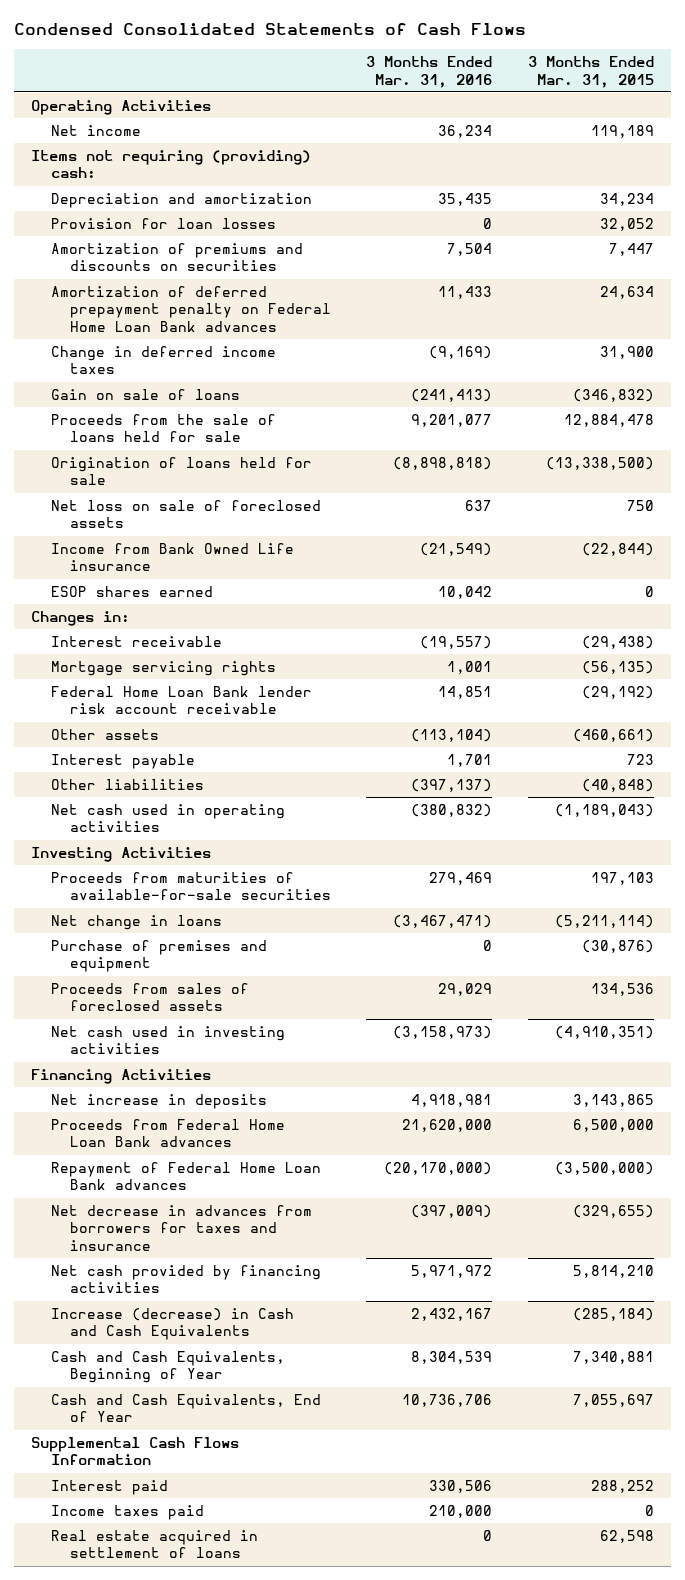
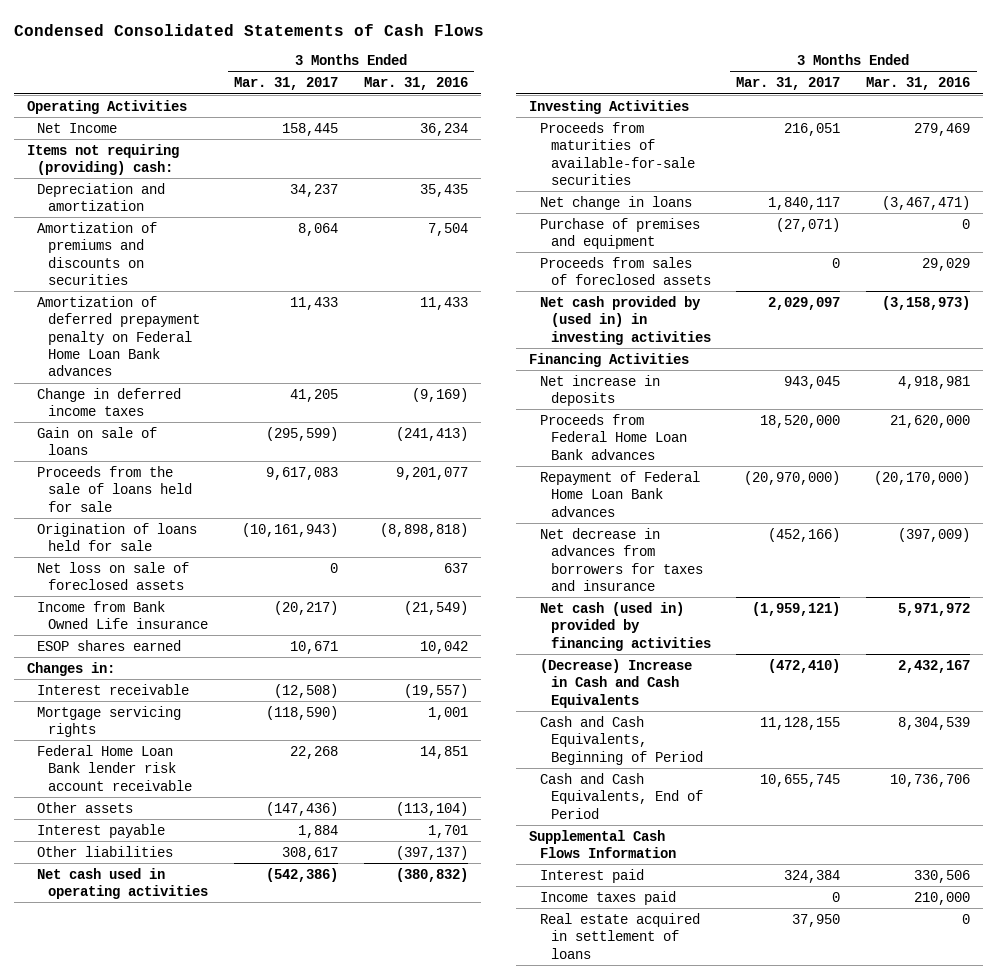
[527,56,654,88] 3 Months Ended Mar. 31, 2015 -> none
none -> [234,77,339,91] Mar. 31, 2017
[50,124,141,136] Net income -> [37,122,118,133] Net Income
[50,217,276,229] Provision for loan losses -> none
[50,1025,285,1055] Net cash used in investing activities -> [539,295,711,345] Net cash provided by (used in) in investing activities
[50,1264,321,1294] Net cash provided by financing activities -> [539,601,711,651] Net cash (used in) provided by financing activities
[50,1307,294,1341] Increase (decrease) in Cash and Cash Equivalents -> [539,658,692,708] (Decrease) Increase in Cash and Cash Equivalents
[50,1350,285,1384] Cash and Cash Equivalents, Beginning of Year -> [539,715,703,765] Cash and Cash Equivalents, Beginning of Period
[50,1393,321,1423] Cash and Cash Equivalents, End of Year -> [539,772,703,819] Cash and Cash Equivalents, End of Period

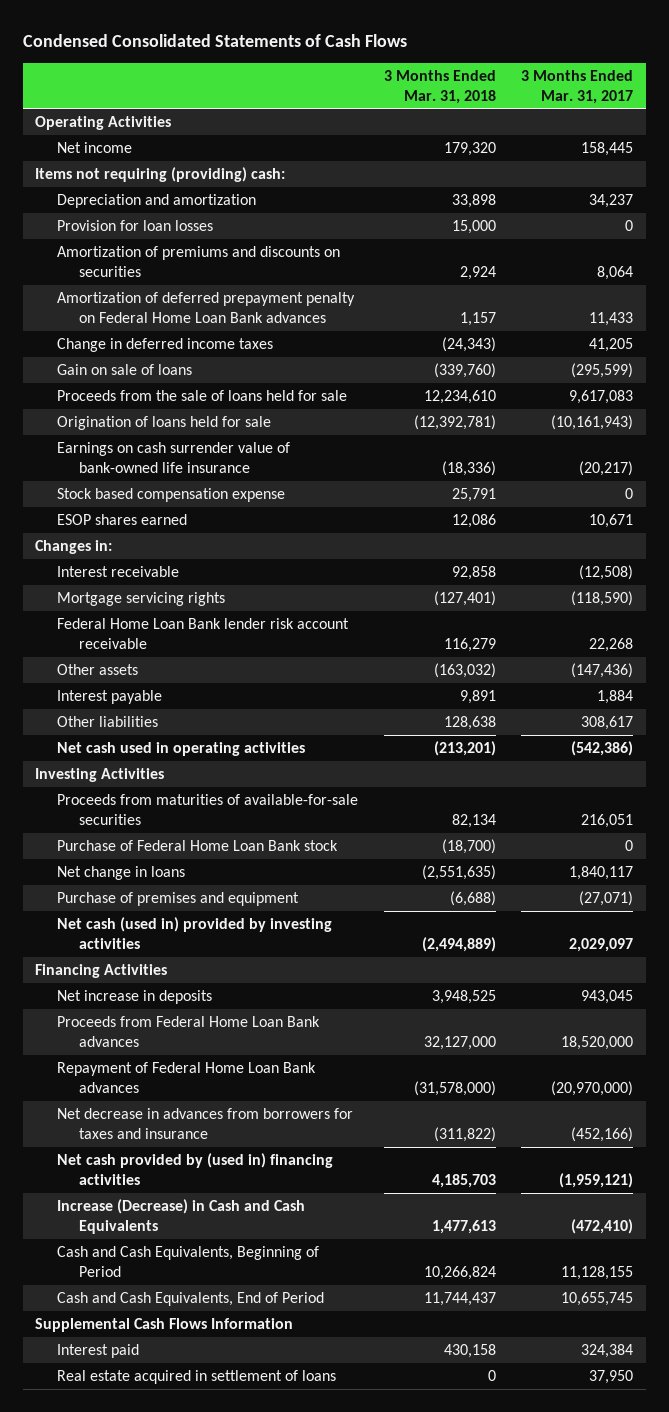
[363,77,468,91] Mar. 31, 2016 -> none
none -> [383,69,496,104] 3 Months Ended Mar. 31, 2018
[37,122,118,133] Net Income -> [57,142,133,154] Net income
none -> [57,220,214,232] Provision for loan losses
[37,561,190,591] Net loss on sale of foreclosed assets -> none
[37,600,209,630] Income from Bank Owned Life insurance -> [57,442,291,473] Earnings on cash surrender value of bank-owned life insurance
none -> [57,488,286,503] Stock based compensation expense
none -> [57,840,339,852] Purchase of Federal Home Loan Bank stock
[539,256,711,286] Proceeds from sales of foreclosed assets -> none
[539,295,711,345] Net cash provided by (used in) in investing activities -> [57,917,333,949] Net cash (used in) provided by investing activities
[539,601,711,651] Net cash (used in) provided by financing activities -> [57,1153,334,1185] Net cash provided by (used in) financing activities
[539,658,692,708] (Decrease) Increase in Cash and Cash Equivalents -> [57,1199,306,1234] Increase (Decrease) in Cash and Cash Equivalents
[539,890,676,905] Income taxes paid -> none

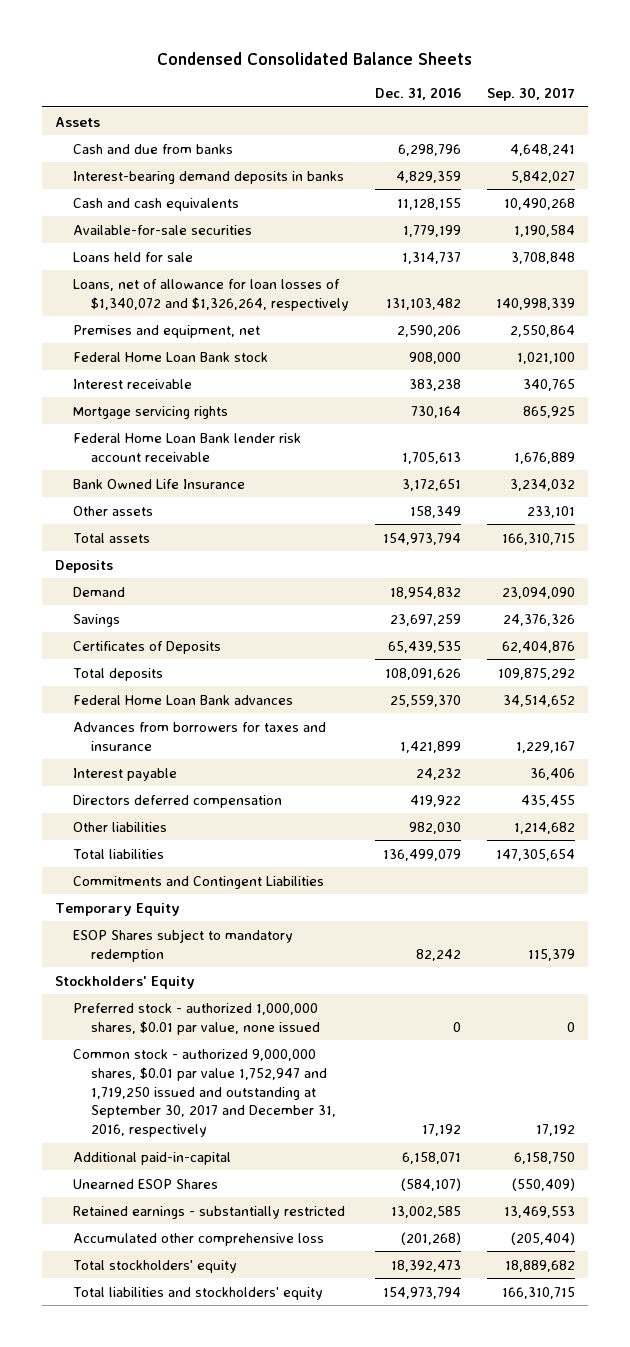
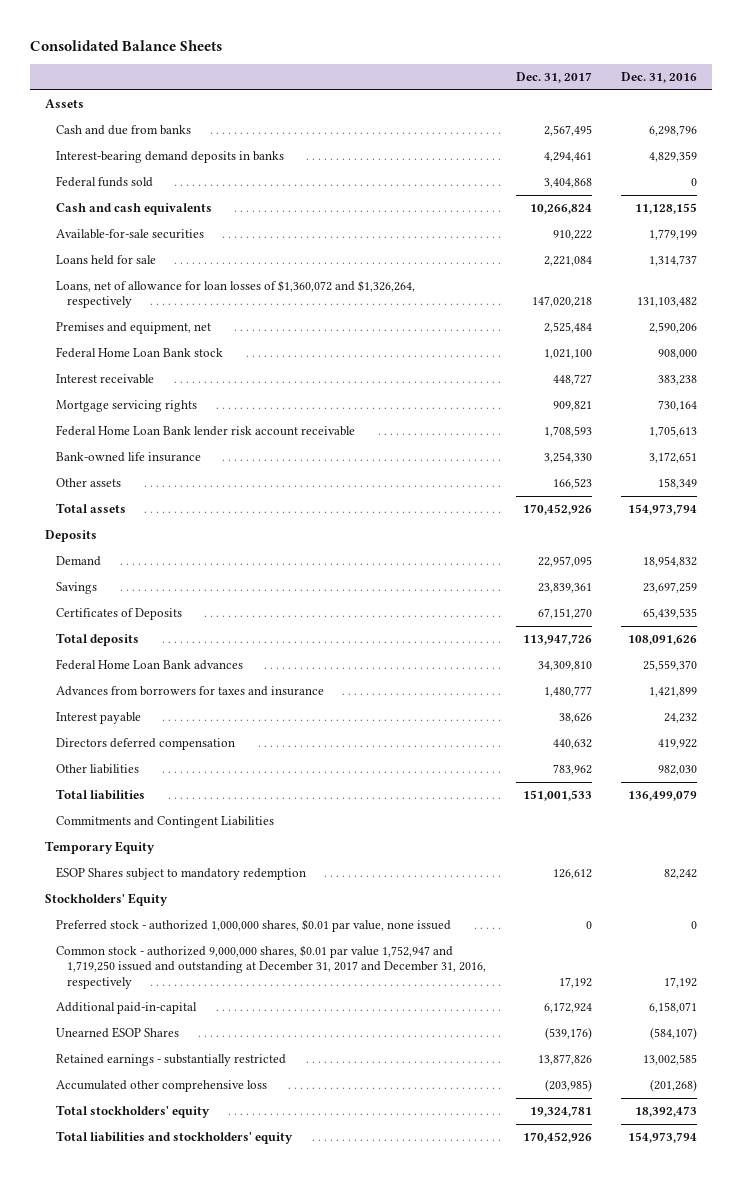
[156,51,472,65] Condensed Consolidated Balance Sheets -> [30,39,223,51] Consolidated Balance Sheets
[486,87,575,102] Sep. 30, 2017 -> none
none -> [515,72,592,84] Dec. 31, 2017
none -> [56,176,154,188] Federal funds sold
[72,278,349,311] Loans, net of allowance for loan losses of $1,340,072 and $1,326,264, respectively -> [56,280,416,309] Loans, net of allowance for loan losses of $1,360,072 and $1,326,264, respectively
[72,478,245,489] Bank Owned Life Insurance -> [56,452,202,463] Bank-owned life insurance
[72,1048,336,1138] Common stock - authorized 9,000,000 shares, $0.01 par value 1,752,947 and 1,719,250 issued and outstanding at September 30, 2017 and December 31, 2016, respectively -> [56,945,487,989] Common stock - authorized 9,000,000 shares, $0.01 par value 1,752,947 and 1,719,250 issued and outstanding at December 31, 2017 and December 31, 2016, respectively

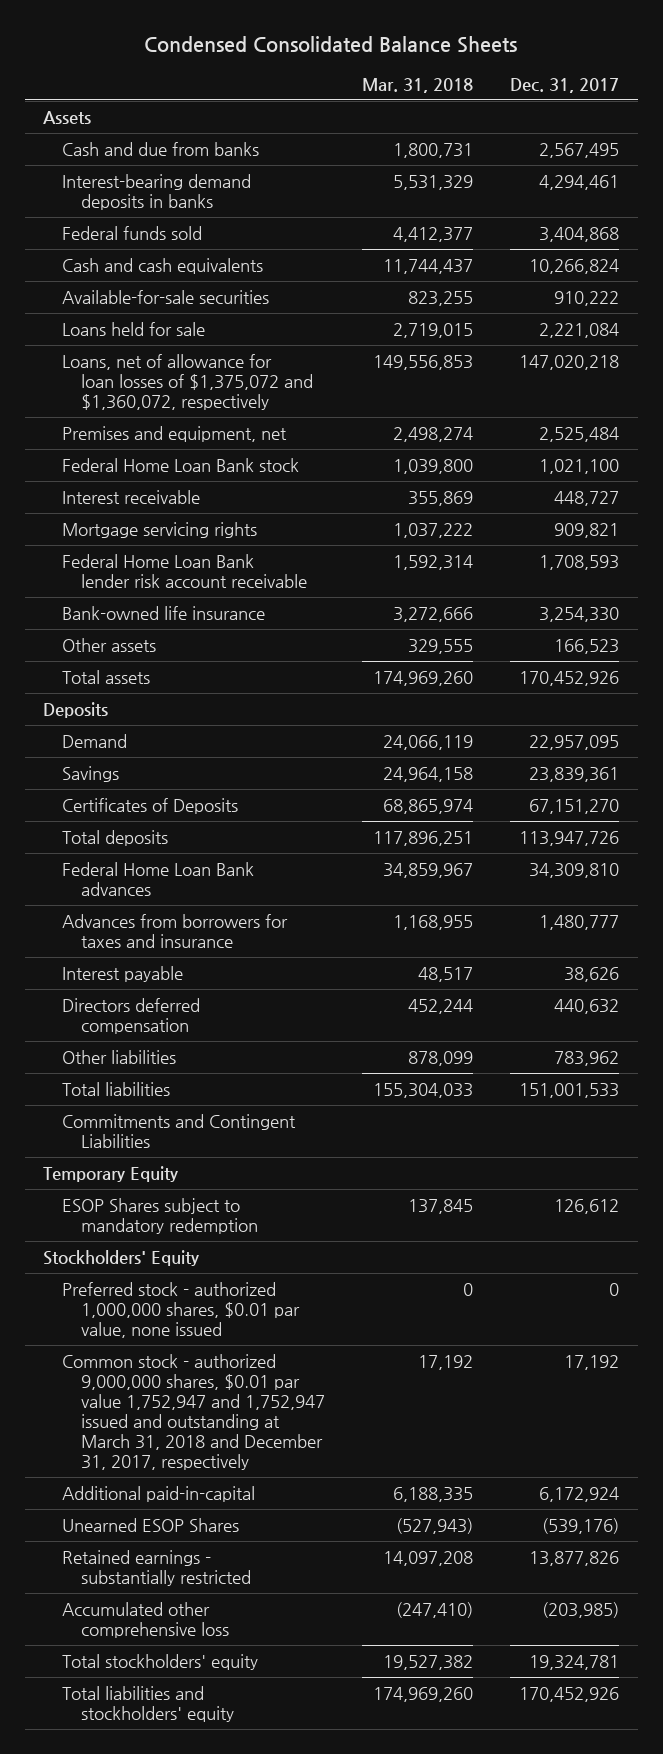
[30,39,223,51] Consolidated Balance Sheets -> [144,36,518,54] Condensed Consolidated Balance Sheets
[621,72,698,84] Dec. 31, 2016 -> none
none -> [362,77,474,93] Mar. 31, 2018
[56,280,416,309] Loans, net of allowance for loan losses of $1,360,072 and $1,326,264, respectively -> [62,353,314,411] Loans, net of allowance for loan losses of $1,375,072 and $1,360,072, respectively
[56,945,487,989] Common stock - authorized 9,000,000 shares, $0.01 par value 1,752,947 and 1,719,250 issued and outstanding at December 31, 2017 and December 31, 2016, respectively -> [62,1353,326,1471] Common stock - authorized 9,000,000 shares, $0.01 par value 1,752,947 and 1,752,947 issued and outstanding at March 31, 2018 and December 31, 2017, respectively

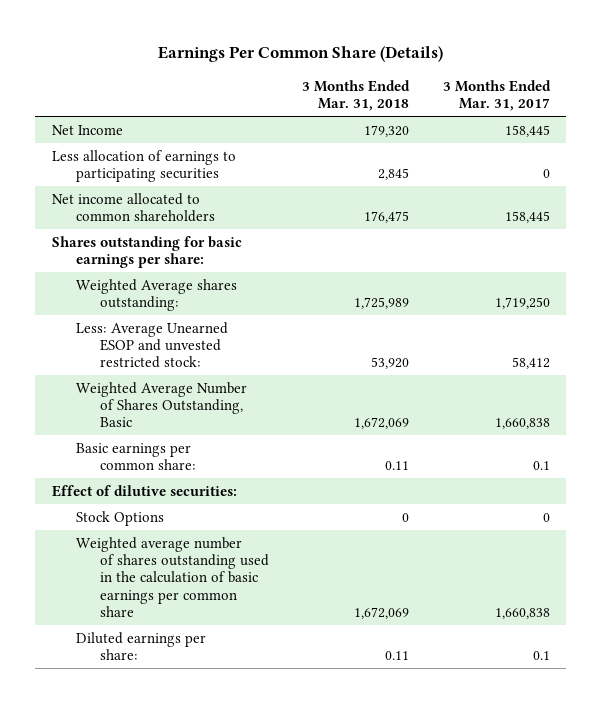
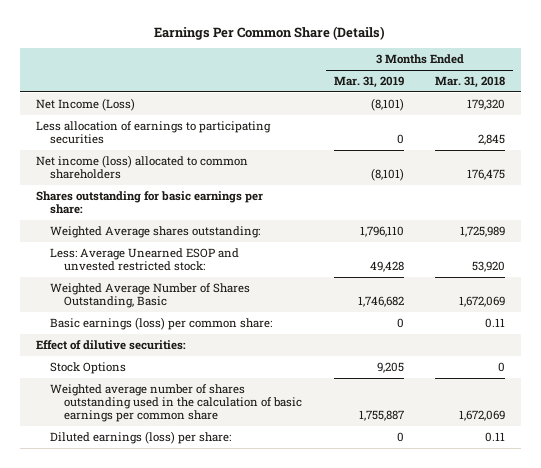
[442,79,551,112] 3 Months Ended Mar. 31, 2017 -> none
none -> [333,75,404,88] Mar. 31, 2019
[51,124,123,135] Net Income -> [35,97,135,111] Net Income (Loss)
[51,192,215,223] Net income allocated to common shareholders -> [35,154,248,179] Net income (loss) allocated to common shareholders
[75,442,196,471] Basic earnings per common share: -> [49,316,272,330] Basic earnings (loss) per common share:
[75,631,206,661] Diluted earnings per share: -> [49,430,231,444] Diluted earnings (loss) per share:

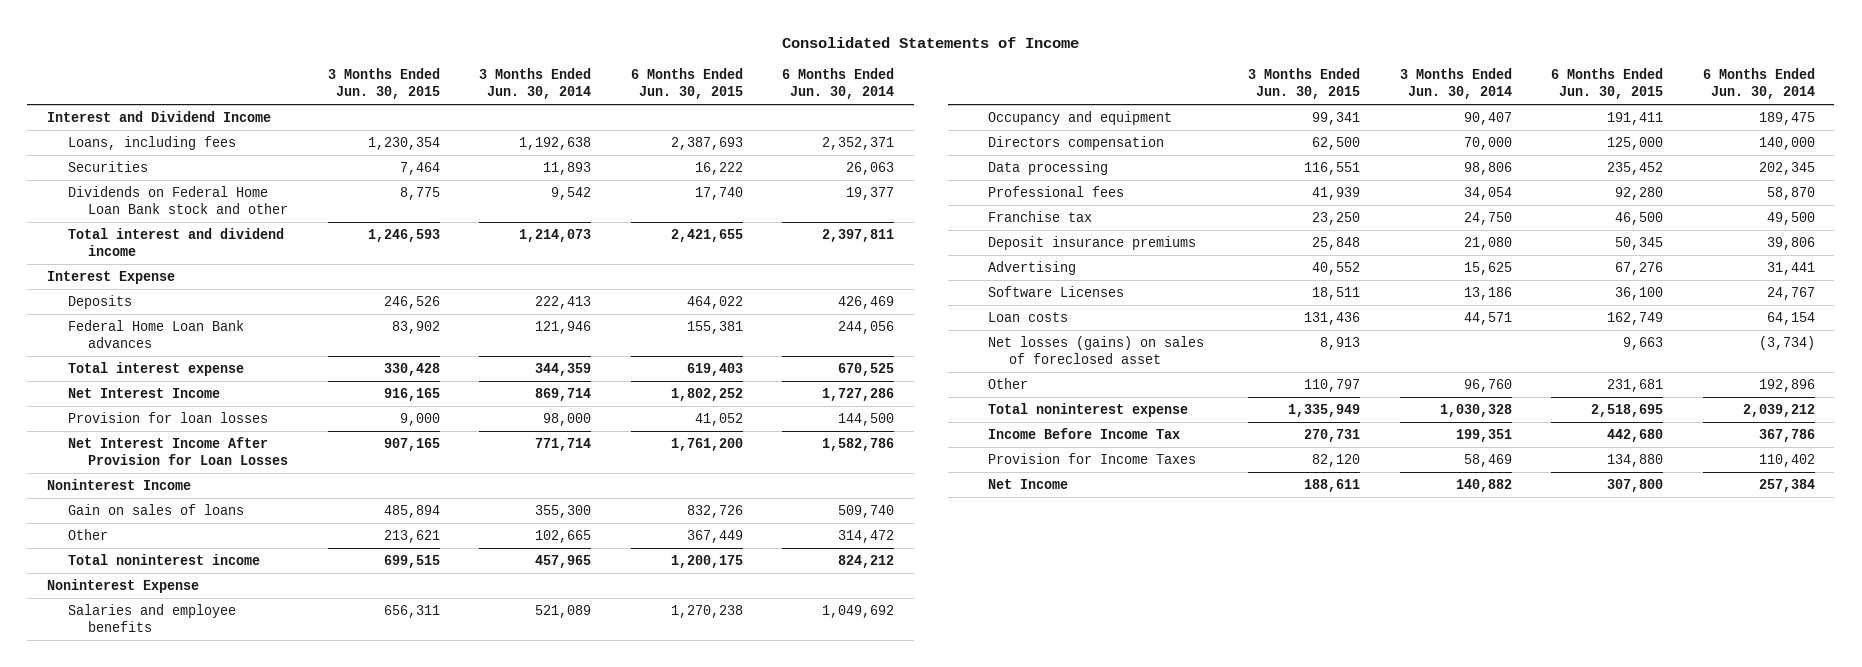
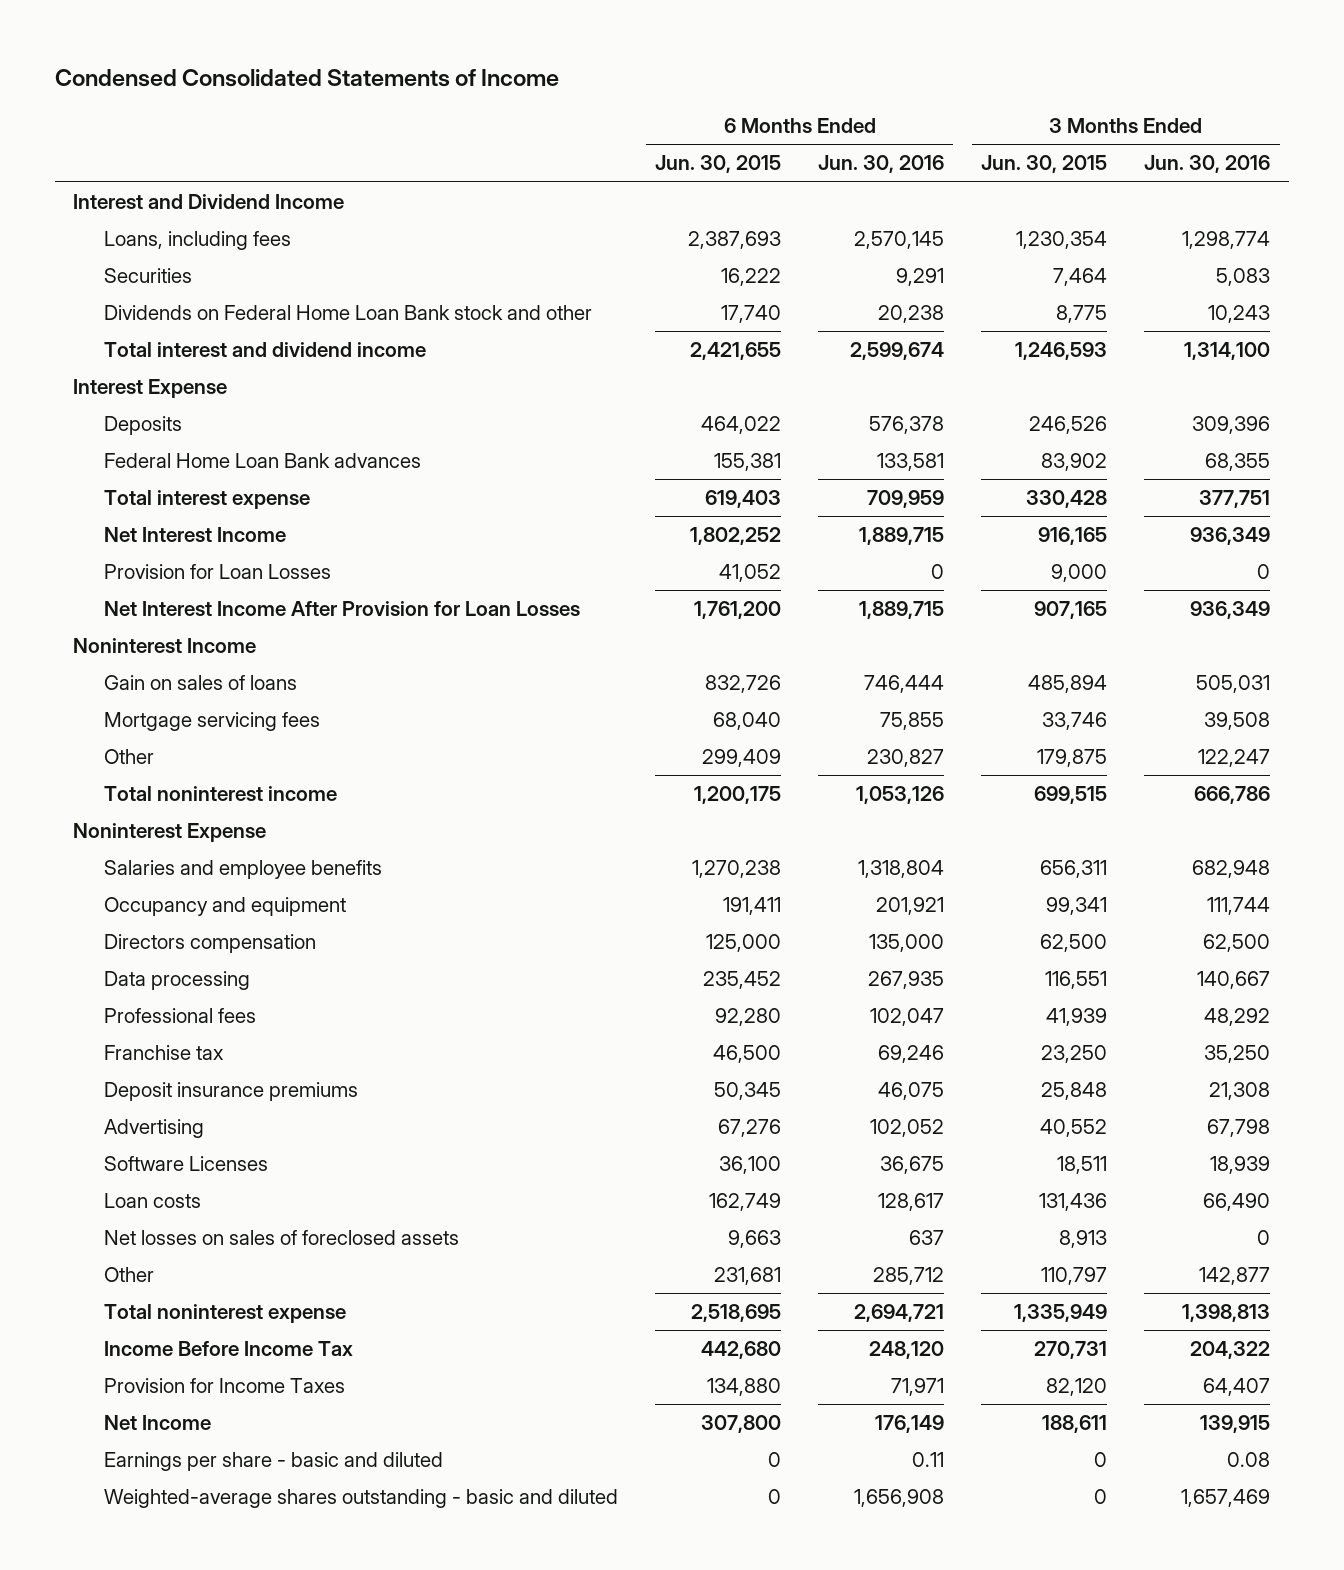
[781,37,1079,49] Consolidated Statements of Income -> [54,69,559,88] Condensed Consolidated Statements of Income
[479,67,592,99] 3 Months Ended Jun. 30, 2014 -> none
[782,67,895,99] 6 Months Ended Jun. 30, 2014 -> none
none -> [818,155,945,174] Jun. 30, 2016
none -> [1144,155,1271,174] Jun. 30, 2016
[67,412,268,424] Provision for loan losses -> [103,564,331,580] Provision for Loan Losses
none -> [103,712,320,732] Mortgage servicing fees
[383,530,440,544] 213,621 -> [1037,749,1108,768] 179,875
[686,530,743,544] 367,449 -> [701,749,781,768] 299,409
[988,336,1205,365] Net losses (gains) on sales of foreclosed asset -> [103,1230,459,1246] Net losses on sales of foreclosed assets
none -> [103,1452,443,1472] Earnings per share - basic and diluted
none -> [103,1489,618,1509] Weighted-average shares outstanding - basic and diluted

